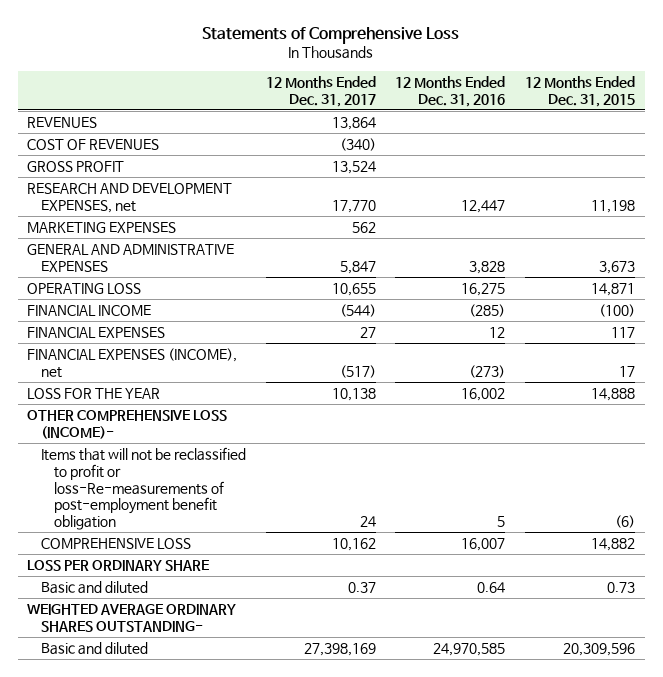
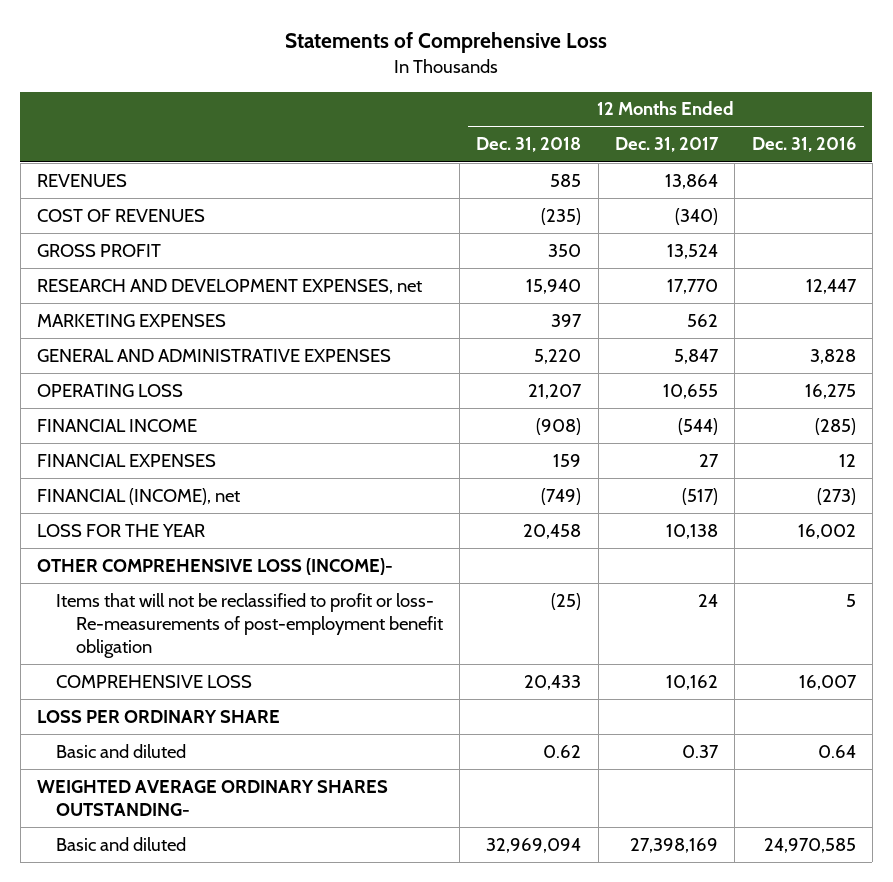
[525,75,636,107] 12 Months Ended Dec. 31, 2015 -> none
none -> [476,137,582,153] Dec. 31, 2018
[27,348,238,378] FINANCIAL EXPENSES (INCOME), net -> [36,487,240,505] FINANCIAL (INCOME), net
[40,447,246,531] Items that will not be reclassified to profit or loss-Re-measurements of post-employment benefit obligation -> [56,592,443,658] Items that will not be reclassified to profit or loss- Re-measurements of post-employment benefit obligation

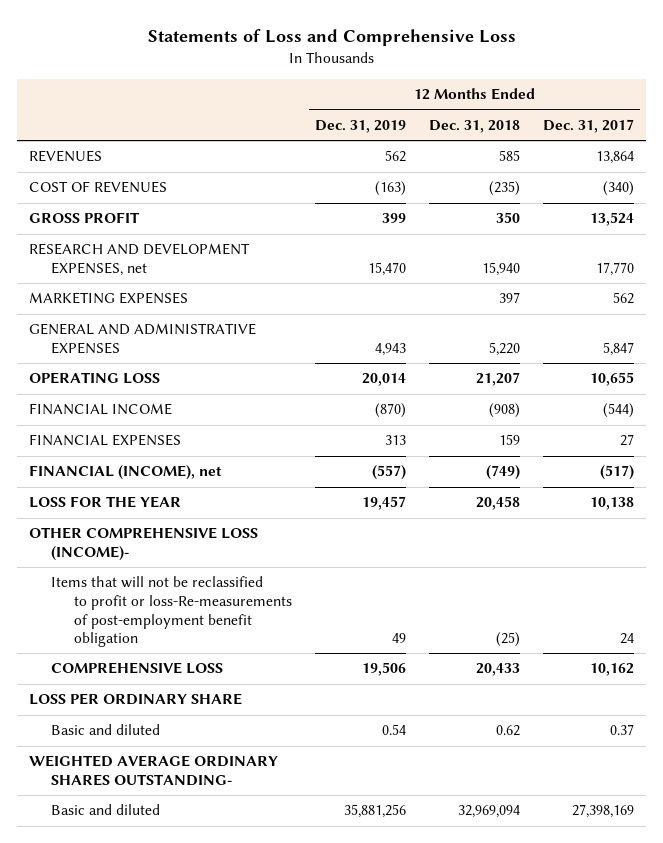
[285,32,608,54] Statements of Comprehensive Loss -> [147,28,516,46] Statements of Loss and Comprehensive Loss
[751,137,856,153] Dec. 31, 2016 -> none
none -> [315,119,407,133] Dec. 31, 2019
[56,592,443,658] Items that will not be reclassified to profit or loss- Re-measurements of post-employment benefit obligation -> [51,576,293,648] Items that will not be reclassified to profit or loss-Re-measurements of post-employment benefit obligation

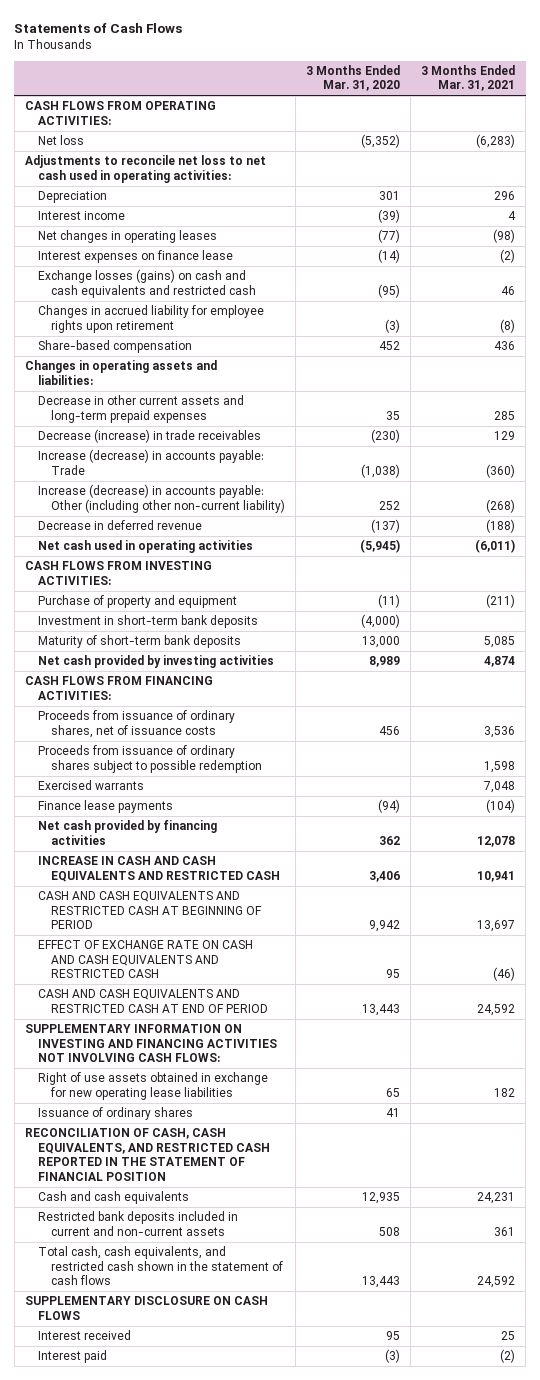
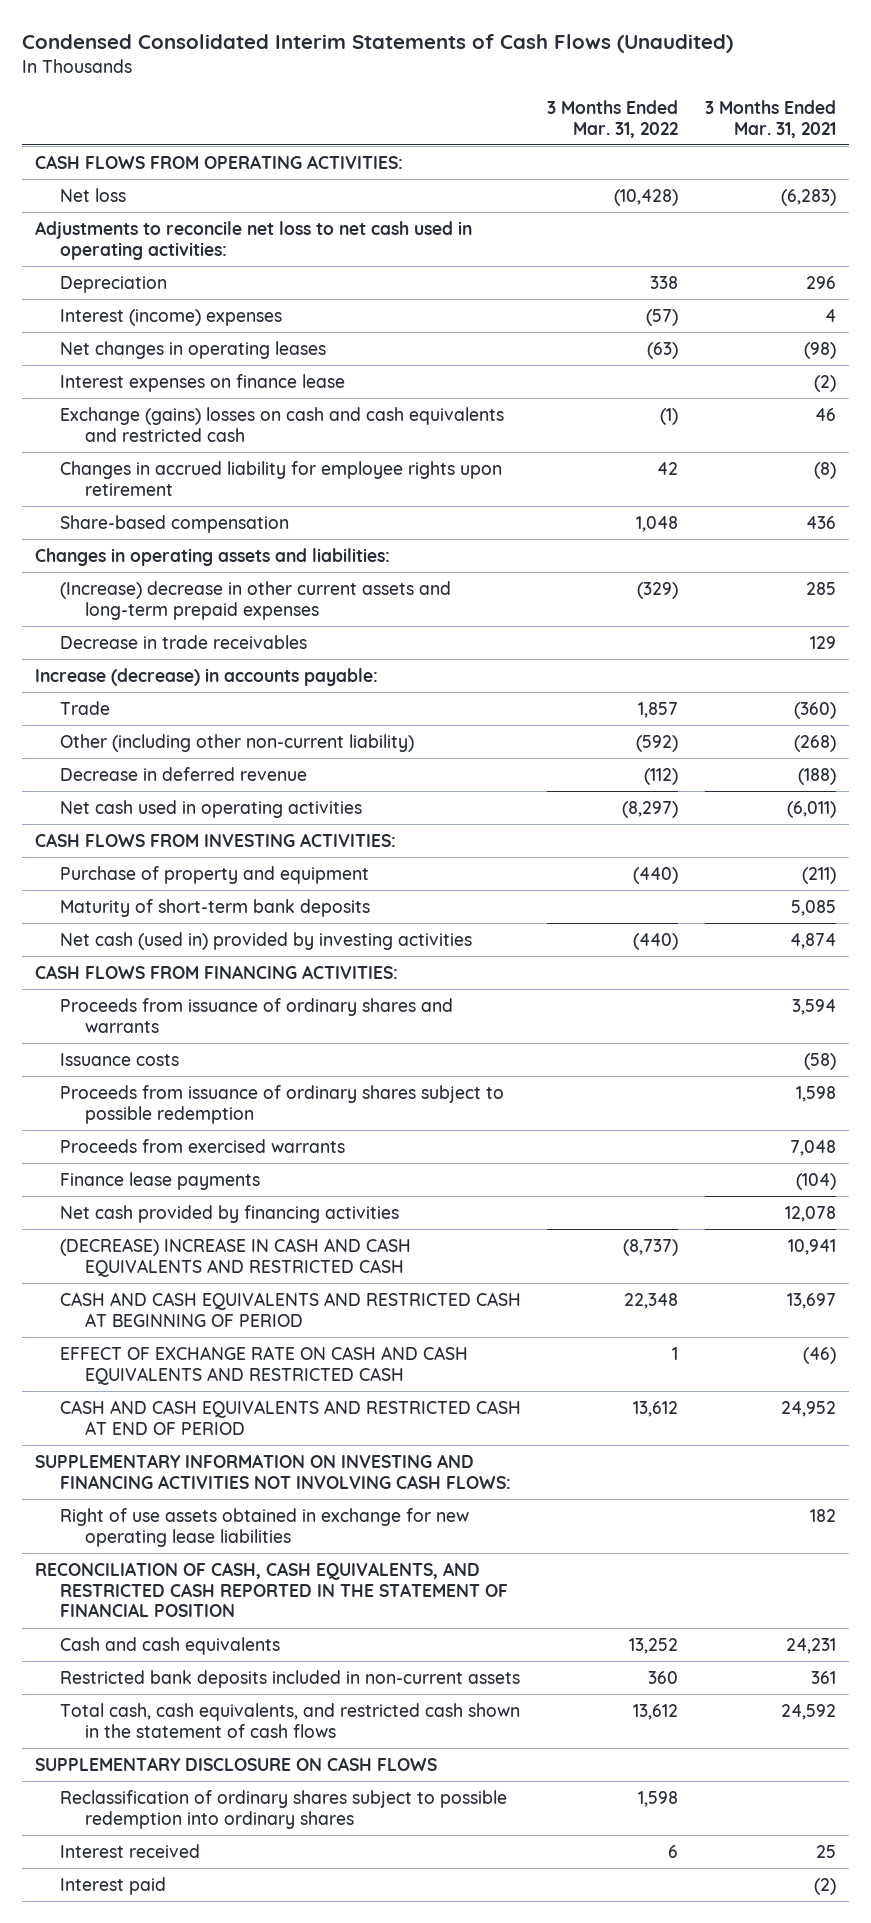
[14,22,183,33] Statements of Cash Flows -> [21,34,733,54] Condensed Consolidated Interim Statements of Cash Flows (Unaudited)
[305,64,400,92] 3 Months Ended Mar. 31, 2020 -> none
none -> [547,99,679,138] 3 Months Ended Mar. 31, 2022
[37,211,125,221] Interest income -> [60,308,283,326] Interest (income) expenses
[37,269,256,298] Exchange losses (gains) on cash and cash equivalents and restricted cash -> [60,406,505,442] Exchange (gains) losses on cash and cash equivalents and restricted cash
[37,395,244,423] Decrease in other current assets and long-term prepaid expenses -> [60,580,452,620] (Increase) decrease in other current assets and long-term prepaid expenses
[37,429,261,444] Decrease (increase) in trade receivables -> [60,634,308,649] Decrease in trade receivables
none -> [35,667,379,686] Increase (decrease) in accounts payable:
[37,449,264,475] Increase (decrease) in accounts payable: Trade -> [60,700,111,715] Trade
[37,484,285,513] Increase (decrease) in accounts payable: Other (including other non-current liability) -> [60,733,415,752] Other (including other non-current liability)
[37,615,258,629] Investment in short-term bank deposits -> none
[37,655,274,669] Net cash provided by investing activities -> [60,931,473,950] Net cash (used in) provided by investing activities
[37,710,235,738] Proceeds from issuance of ordinary shares, net of issuance costs -> [60,997,454,1033] Proceeds from issuance of ordinary shares and warrants
[484,725,516,738] 3,536 -> [791,998,836,1015] 3,594
none -> [60,1052,180,1066] Issuance costs
[37,780,144,791] Exercised warrants -> [60,1138,346,1153] Proceeds from exercised warrants
[37,856,280,882] INCREASE IN CASH AND CASH EQUIVALENTS AND RESTRICTED CASH -> [60,1237,412,1277] (DECREASE) INCREASE IN CASH AND CASH EQUIVALENTS AND RESTRICTED CASH
[477,1003,516,1016] 24,592 -> [780,1400,836,1417] 24,952
[37,1107,193,1121] Issuance of ordinary shares -> none
[37,1211,238,1236] Restricted bank deposits included in current and non-current assets -> [60,1669,521,1688] Restricted bank deposits included in non-current assets
none -> [60,1789,508,1829] Reclassification of ordinary shares subject to possible redemption into ordinary shares

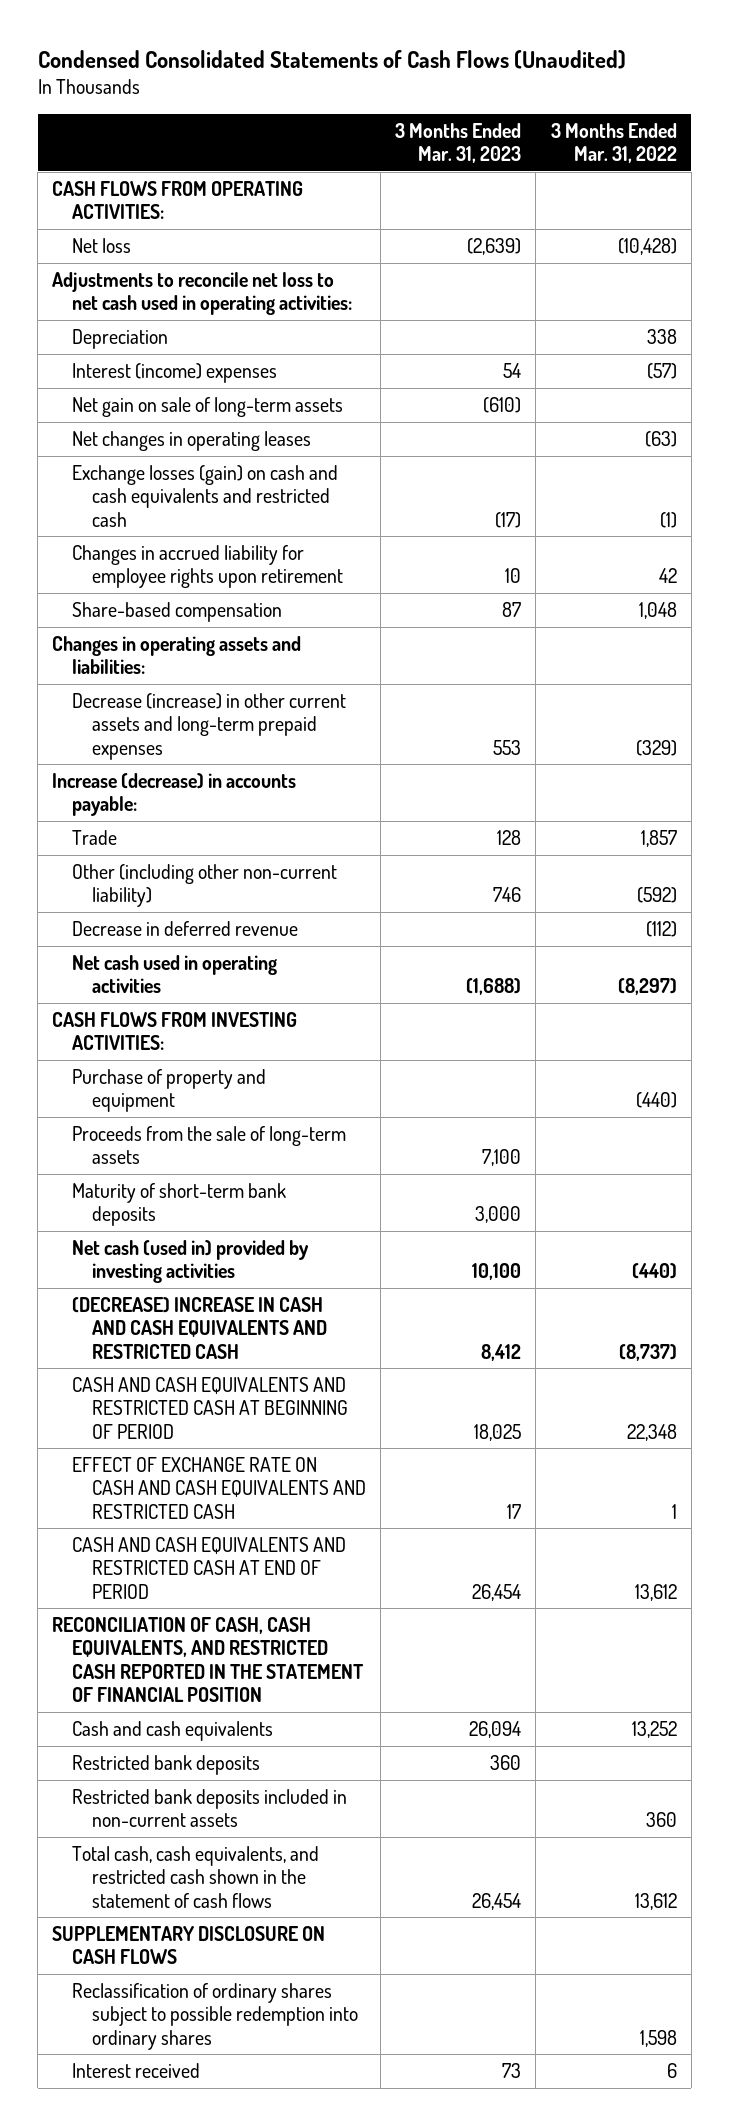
[21,34,733,54] Condensed Consolidated Interim Statements of Cash Flows (Unaudited) -> [37,49,626,69] Condensed Consolidated Statements of Cash Flows (Unaudited)
[704,99,836,138] 3 Months Ended Mar. 31, 2021 -> none
none -> [395,122,522,163] 3 Months Ended Mar. 31, 2023
none -> [72,397,344,418] Net gain on sale of long-term assets
[60,373,346,392] Interest expenses on finance lease -> none
[60,406,505,442] Exchange (gains) losses on cash and cash equivalents and restricted cash -> [72,465,339,527] Exchange losses (gain) on cash and cash equivalents and restricted cash
[60,634,308,649] Decrease in trade receivables -> none
[60,580,452,620] (Increase) decrease in other current assets and long-term prepaid expenses -> [72,693,347,760] Decrease (increase) in other current assets and long-term prepaid expenses
none -> [72,1126,347,1165] Proceeds from the sale of long-term assets
[35,964,399,979] CASH FLOWS FROM FINANCING ACTIVITIES: -> none
[60,997,454,1033] Proceeds from issuance of ordinary shares and warrants -> none
[60,1052,180,1066] Issuance costs -> none
[60,1084,505,1124] Proceeds from issuance of ordinary shares subject to possible redemption -> none
[60,1138,346,1153] Proceeds from exercised warrants -> none
[60,1171,261,1190] Finance lease payments -> none
[60,1204,400,1223] Net cash provided by financing activities -> none
[35,1453,512,1489] SUPPLEMENTARY INFORMATION ON INVESTING AND FINANCING ACTIVITIES NOT INVOLVING CASH FLOWS: -> none
[60,1507,470,1547] Right of use assets obtained in exchange for new operating lease liabilities -> none
none -> [72,1755,261,1776] Restricted bank deposits
[60,1876,167,1895] Interest paid -> none

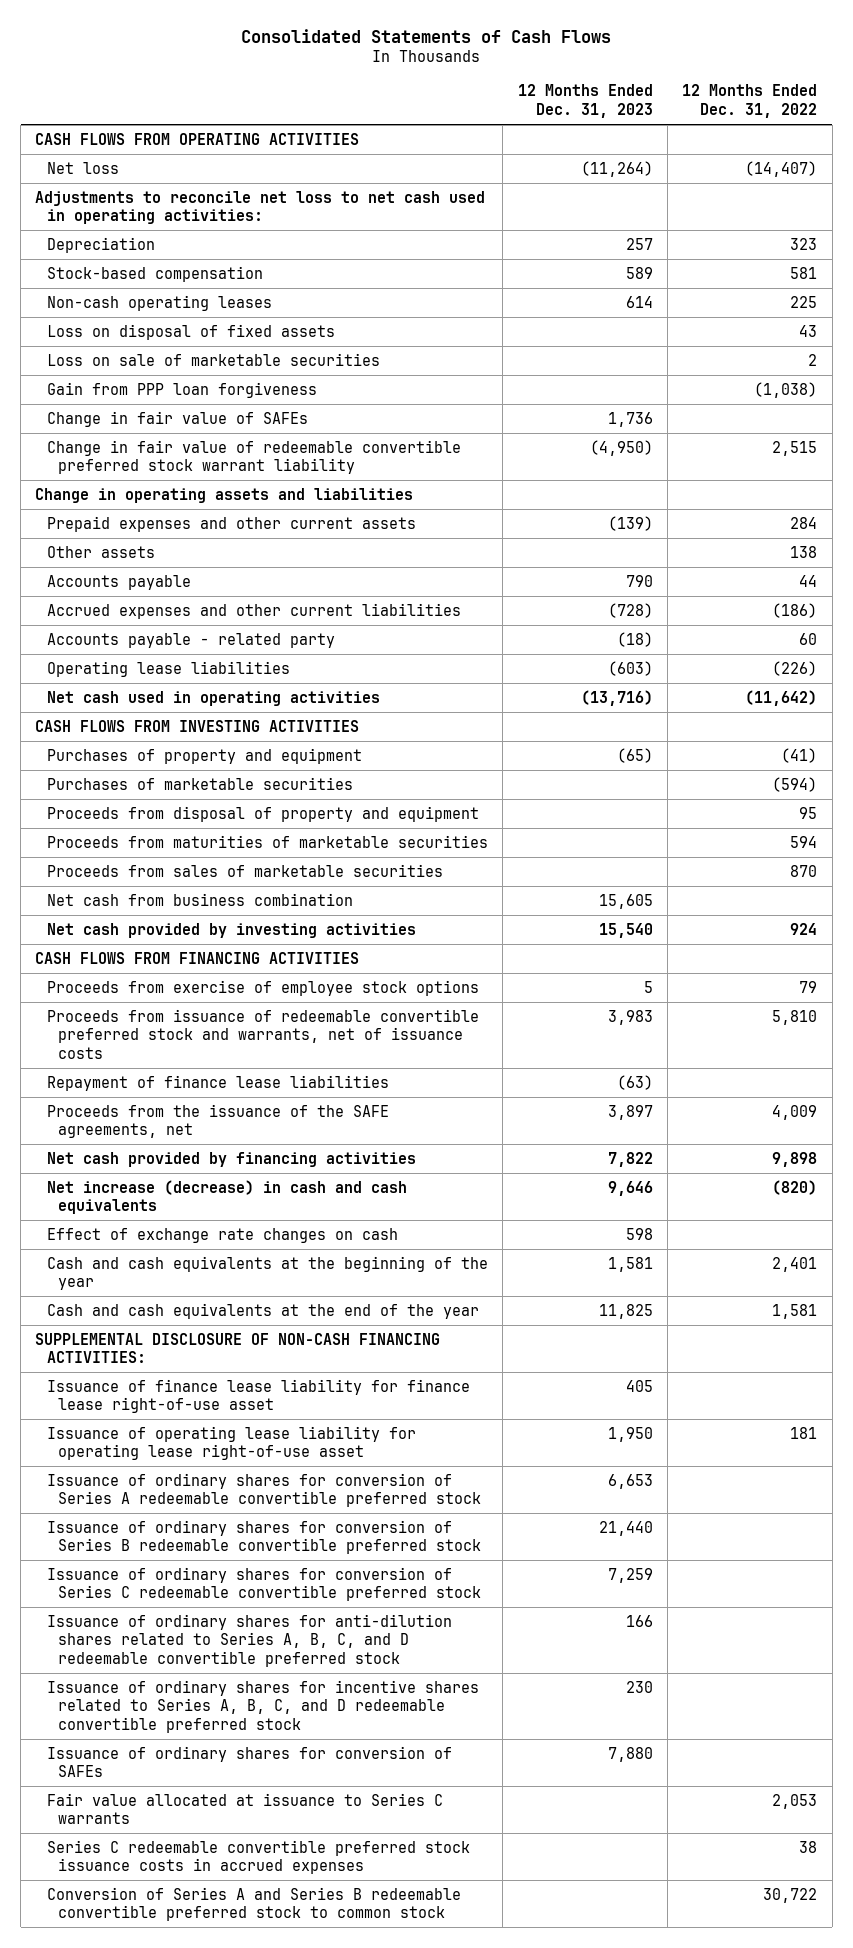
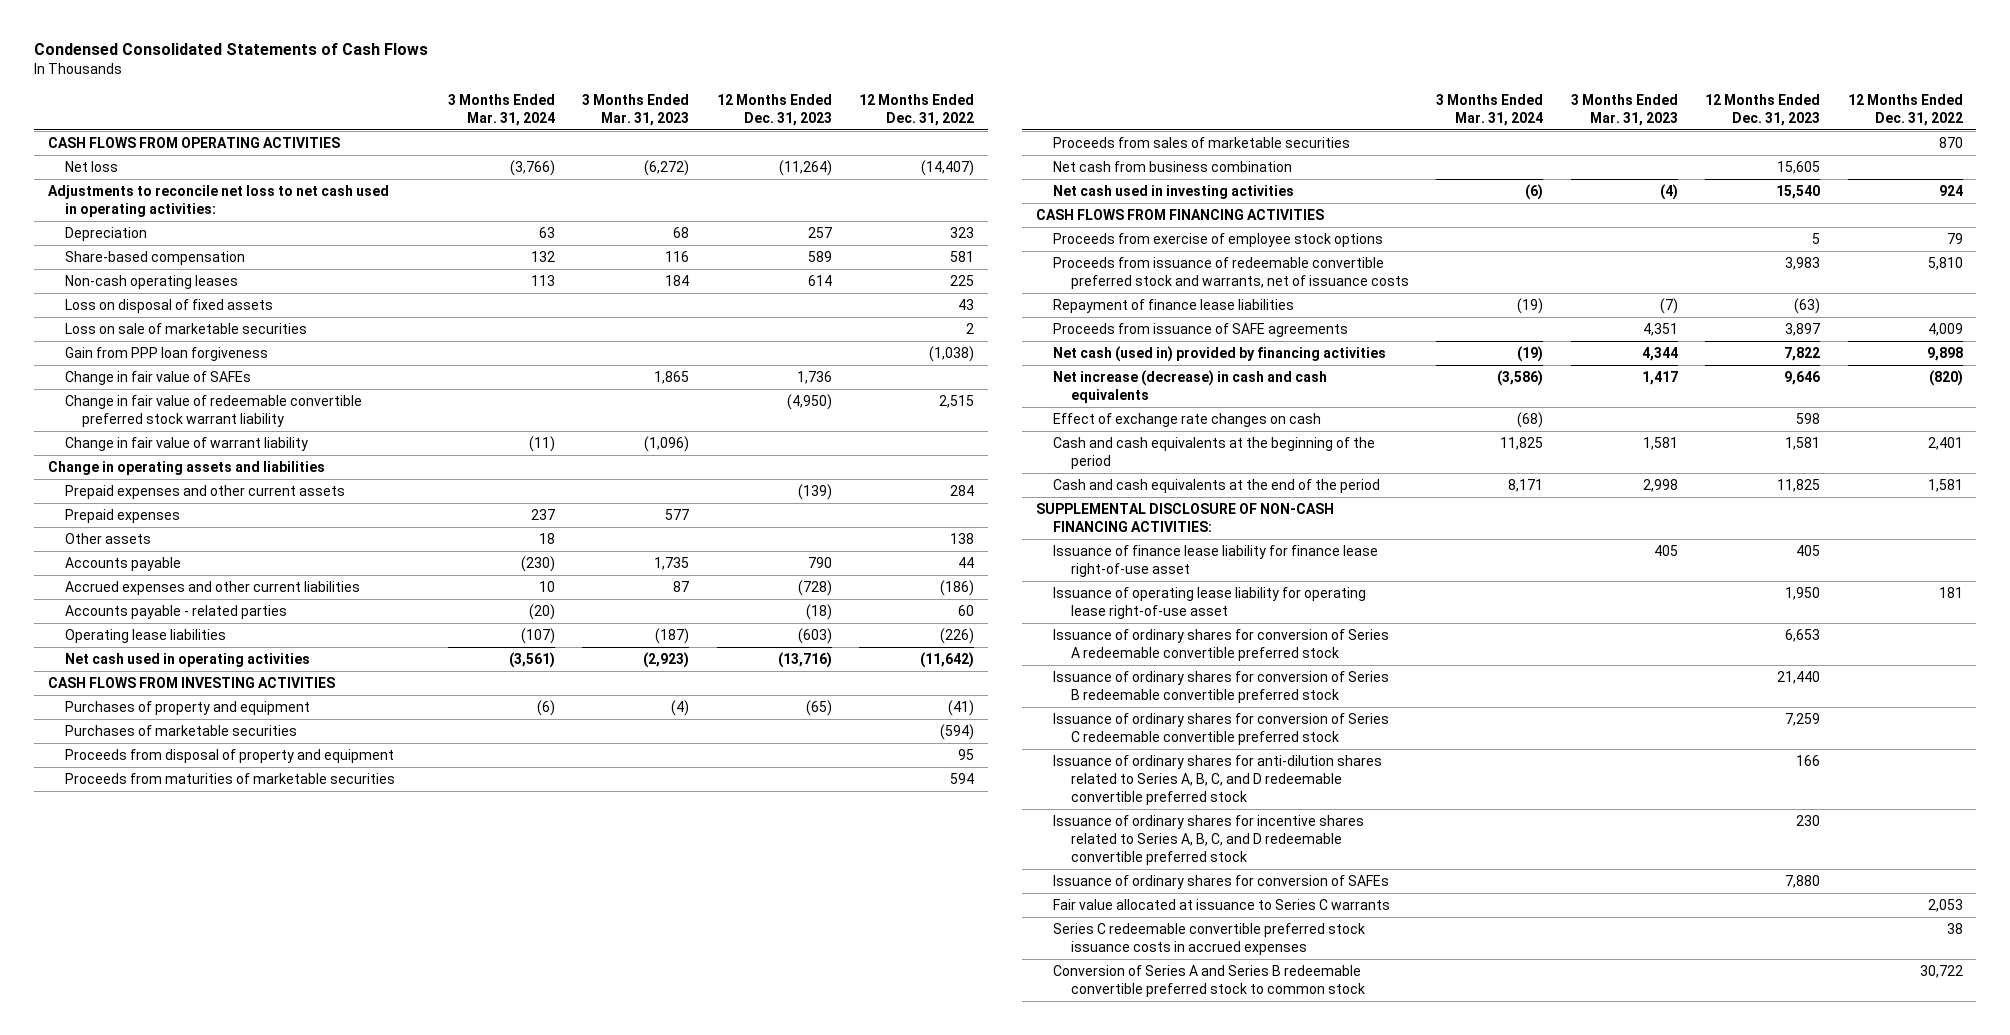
[241,28,612,43] Consolidated Statements of Cash Flows -> [33,43,428,56] Condensed Consolidated Statements of Cash Flows
none -> [447,93,555,126] 3 Months Ended Mar. 31, 2024
none -> [582,93,690,126] 3 Months Ended Mar. 31, 2023
[46,265,263,282] Stock-based compensation -> [64,251,245,266] Share-based compensation
none -> [64,437,308,452] Change in fair value of warrant liability
none -> [64,509,180,524] Prepaid expenses
[46,632,335,648] Accounts payable - related party -> [64,605,287,620] Accounts payable - related parties
[46,922,416,938] Net cash provided by investing activities -> [1053,185,1295,200] Net cash used in investing activities
[46,1103,389,1139] Proceeds from the issuance of the SAFE agreements, net -> [1053,323,1349,338] Proceeds from issuance of SAFE agreements
[46,1151,416,1167] Net cash provided by financing activities -> [1053,346,1387,363] Net cash (used in) provided by financing activities
[46,1255,488,1291] Cash and cash equivalents at the beginning of the year -> [1053,437,1376,469] Cash and cash equivalents at the beginning of the period
[46,1302,479,1319] Cash and cash equivalents at the end of the year -> [1053,479,1381,494] Cash and cash equivalents at the end of the period

